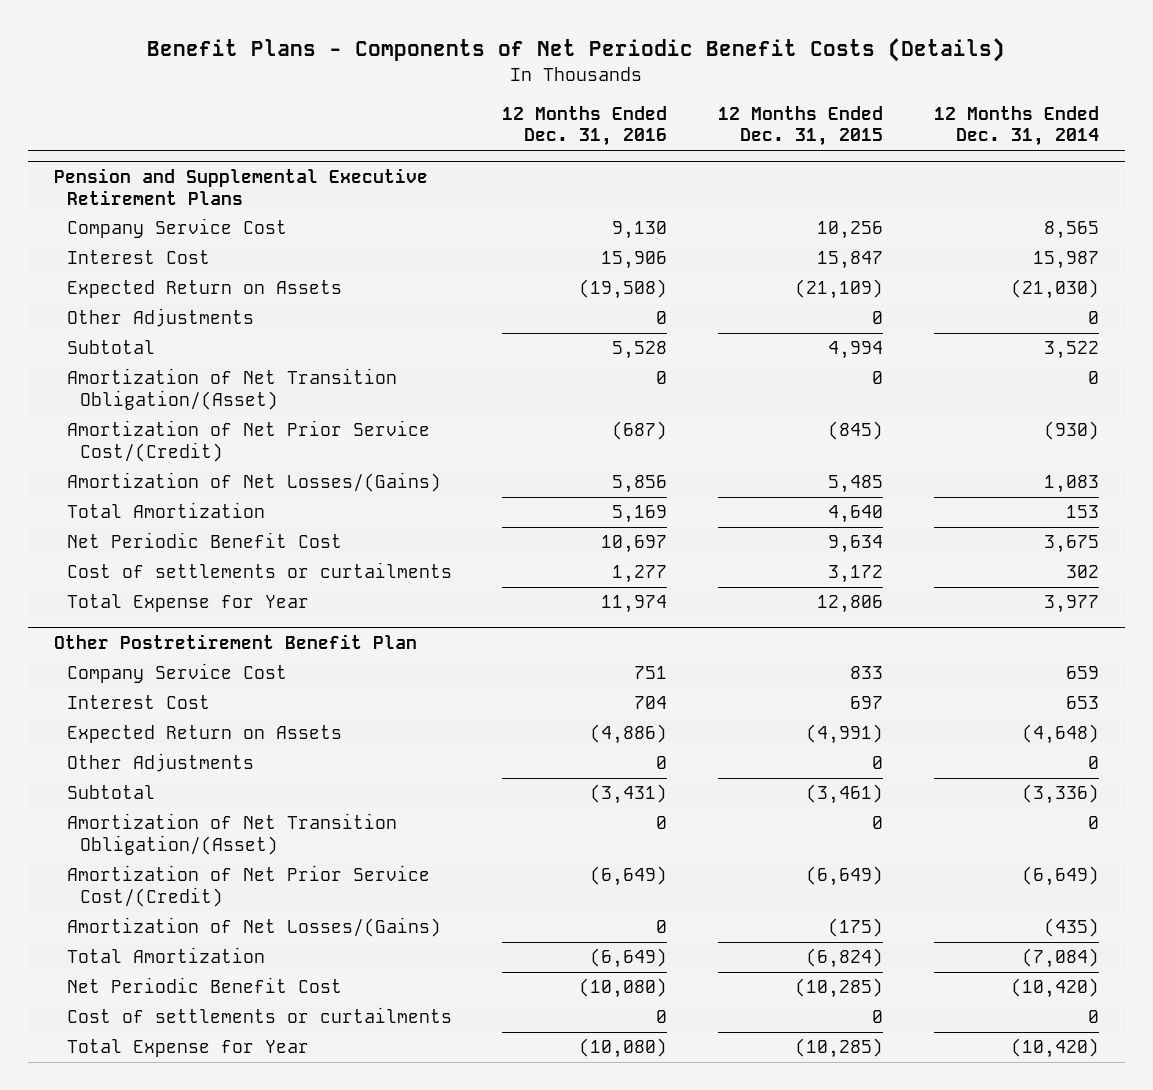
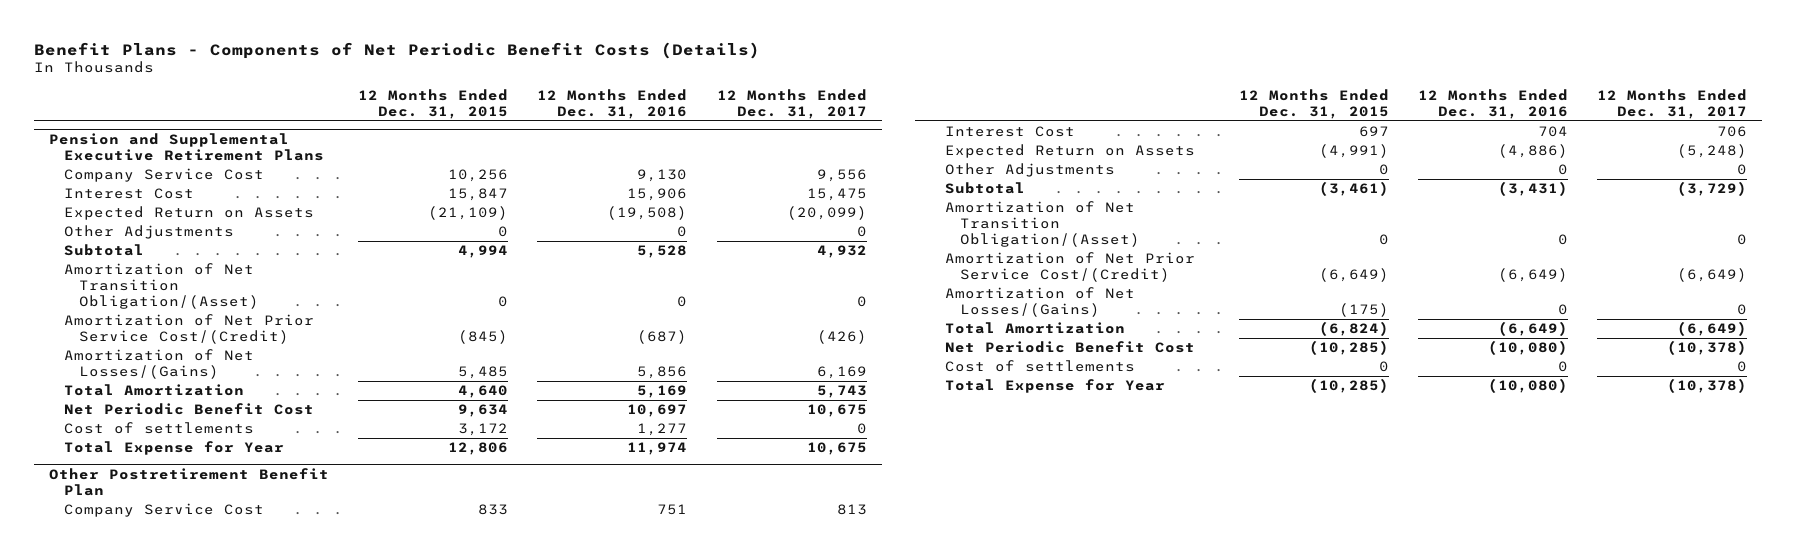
[934,105,1100,147] 12 Months Ended Dec. 31, 2014 -> none
none -> [716,89,867,119] 12 Months Ended Dec. 31, 2017
[66,562,452,579] Cost of settlements or curtailments -> [63,422,254,435] Cost of settlements
[66,1007,452,1024] Cost of settlements or curtailments -> [944,360,1135,373] Cost of settlements

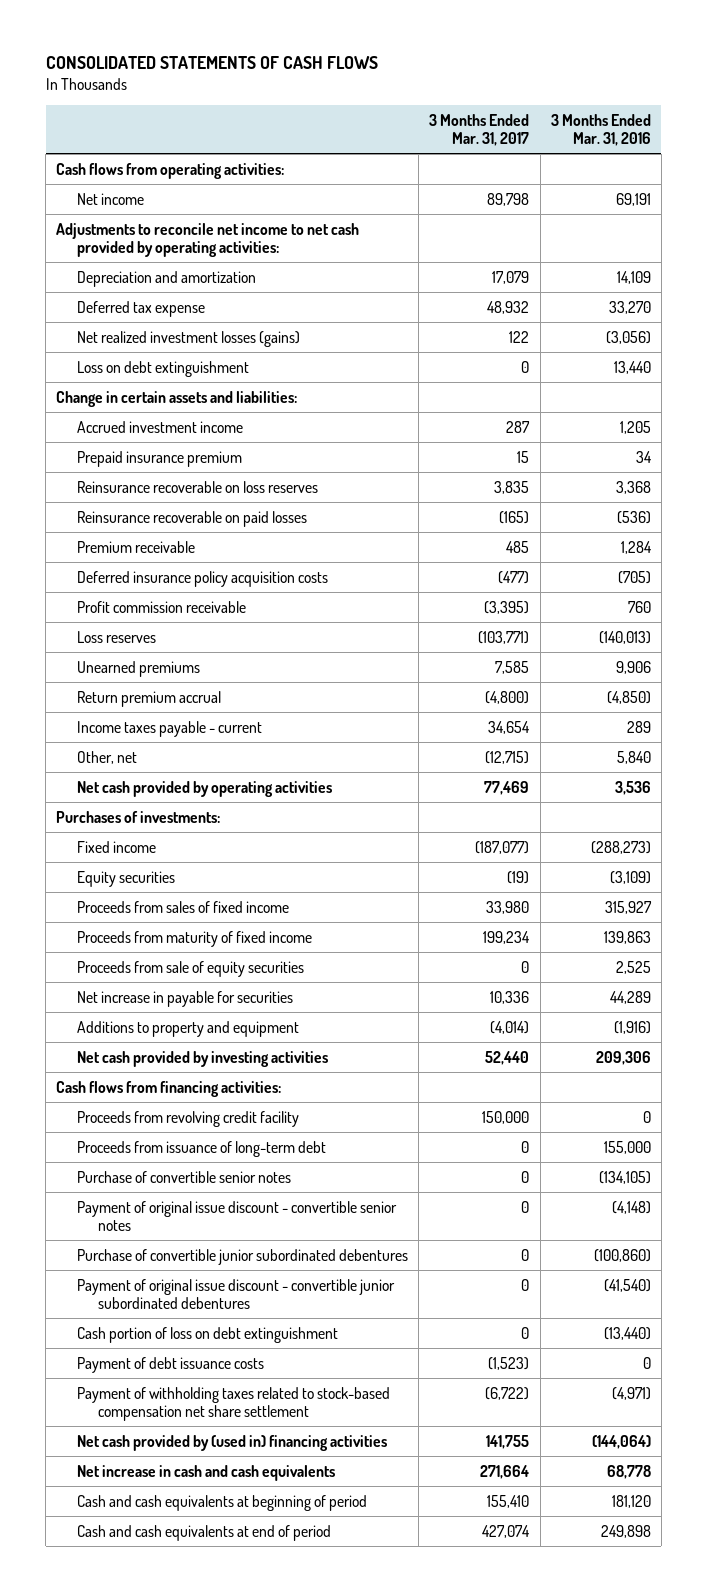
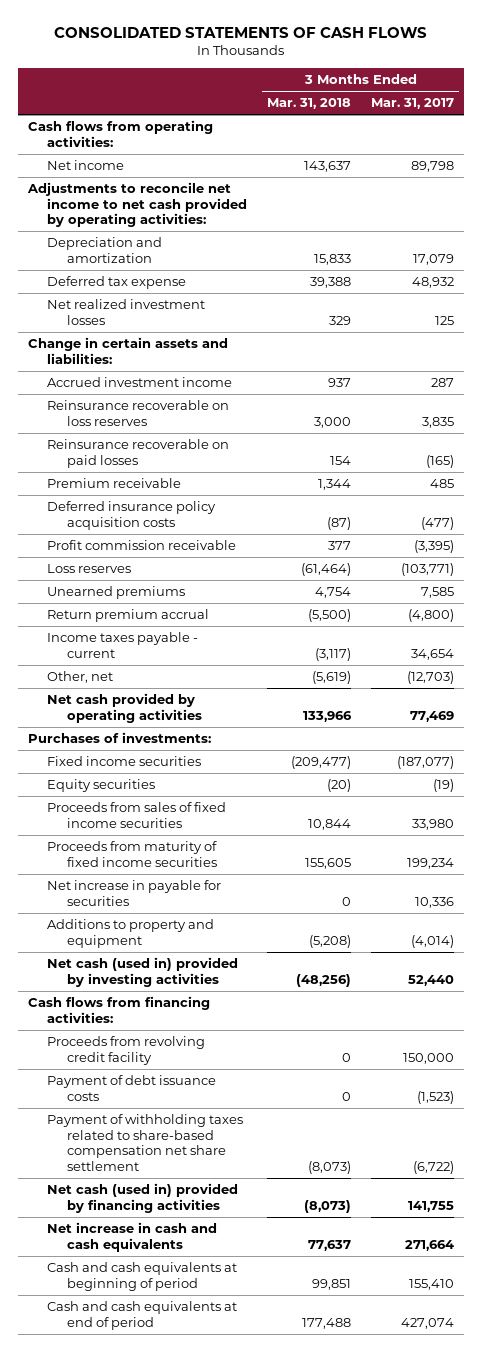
[550,113,651,147] 3 Months Ended Mar. 31, 2016 -> none
none -> [267,98,352,110] Mar. 31, 2018
[76,360,249,377] Loss on debt extinguishment -> none
[76,330,300,347] Net realized investment losses (gains) -> [47,298,206,325] Net realized investment losses
[509,330,530,343] 122 -> [434,315,454,325] 125
[76,450,242,467] Prepaid insurance premium -> none
[485,750,530,764] (12,715) -> [406,670,454,684] (12,703)
[76,840,156,853] Fixed income -> [47,755,202,766] Fixed income securities
[76,960,304,977] Proceeds from sale of equity securities -> none
[76,900,289,913] Proceeds from sales of fixed income -> [47,801,227,828] Proceeds from sales of fixed income securities
[76,930,312,947] Proceeds from maturity of fixed income -> [47,840,218,867] Proceeds from maturity of fixed income securities
[76,1050,328,1067] Net cash provided by investing activities -> [47,956,239,987] Net cash (used in) provided by investing activities
[76,1140,326,1157] Proceeds from issuance of long-term debt -> none
[76,1170,291,1183] Purchase of convertible senior notes -> none
[76,1200,397,1231] Payment of original issue discount - convertible senior notes -> none
[76,1248,408,1265] Purchase of convertible junior subordinated debentures -> none
[76,1278,395,1309] Payment of original issue discount - convertible junior subordinated debentures -> none
[76,1326,338,1343] Cash portion of loss on debt extinguishment -> none
[76,1386,390,1421] Payment of withholding taxes related to stock-based compensation net share settlement -> [47,1113,244,1172] Payment of withholding taxes related to share-based compensation net share settlement
[76,1434,387,1451] Net cash provided by (used in) financing activities -> [47,1182,239,1213] Net cash (used in) provided by financing activities

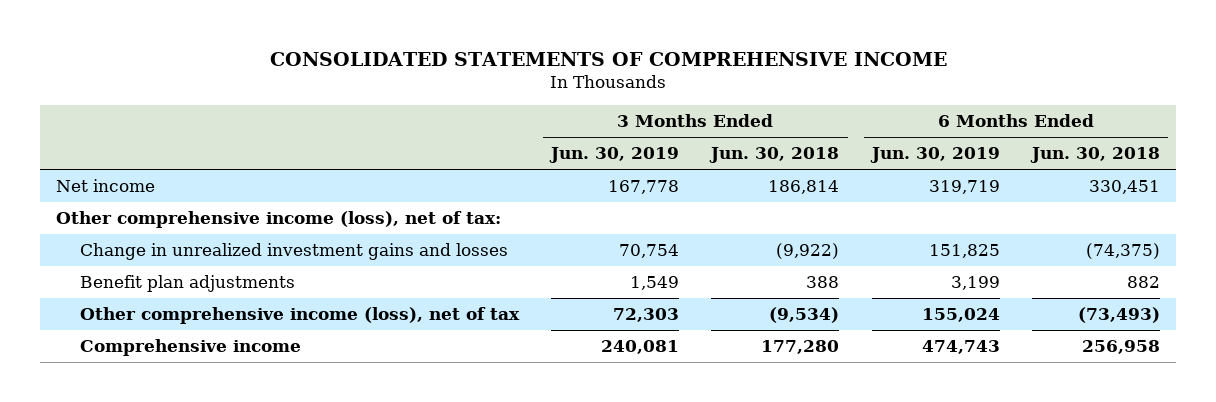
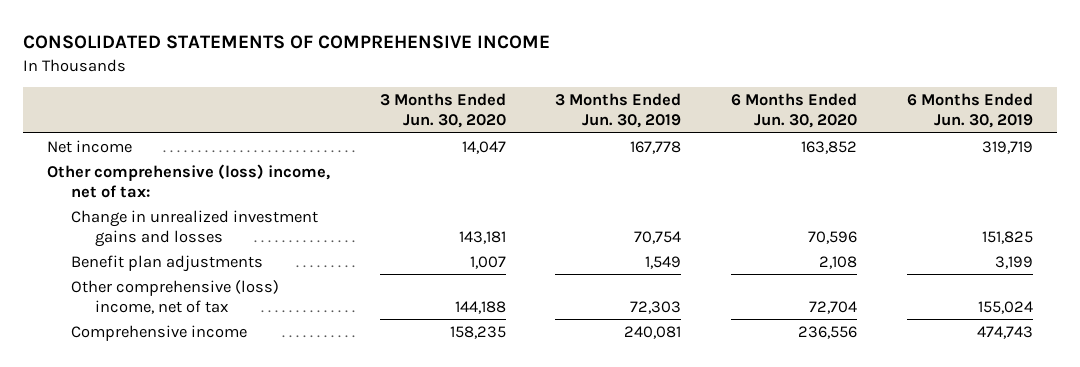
[709,147,840,164] Jun. 30, 2018 -> none
[1029,147,1160,164] Jun. 30, 2018 -> none
none -> [379,92,506,129] 3 Months Ended Jun. 30, 2020
none -> [731,92,858,129] 6 Months Ended Jun. 30, 2020
[55,211,501,229] Other comprehensive income (loss), net of tax: -> [47,163,331,199] Other comprehensive (loss) income, net of tax:
[80,307,521,325] Other comprehensive income (loss), net of tax -> [71,279,280,315] Other comprehensive (loss) income, net of tax

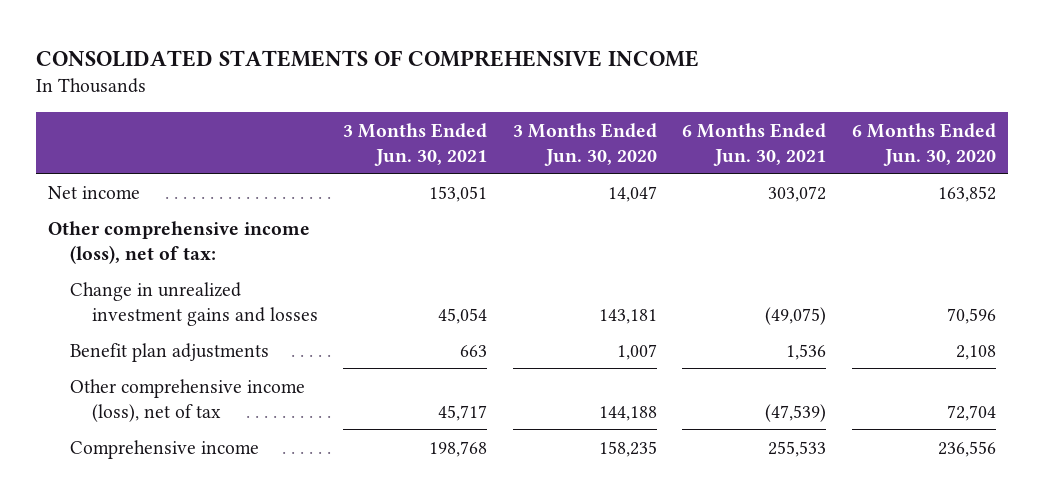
[555,92,682,129] 3 Months Ended Jun. 30, 2019 -> none
[906,92,1033,129] 6 Months Ended Jun. 30, 2019 -> none
none -> [343,122,488,166] 3 Months Ended Jun. 30, 2021
none -> [682,122,827,166] 6 Months Ended Jun. 30, 2021
[47,163,331,199] Other comprehensive (loss) income, net of tax: -> [48,220,311,264] Other comprehensive income (loss), net of tax:
[71,279,280,315] Other comprehensive (loss) income, net of tax -> [70,378,306,422] Other comprehensive income (loss), net of tax

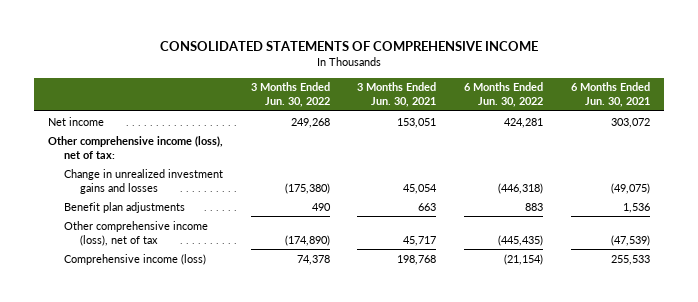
[512,122,657,166] 3 Months Ended Jun. 30, 2020 -> none
[851,122,996,166] 6 Months Ended Jun. 30, 2020 -> none
none -> [250,82,330,108] 3 Months Ended Jun. 30, 2022
none -> [464,82,544,108] 6 Months Ended Jun. 30, 2022
[70,439,260,459] Comprehensive income -> [63,253,206,265] Comprehensive income (loss)

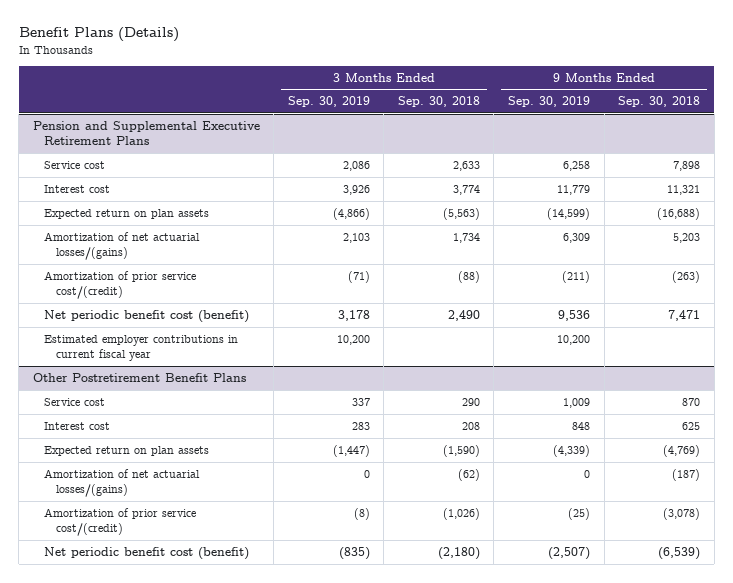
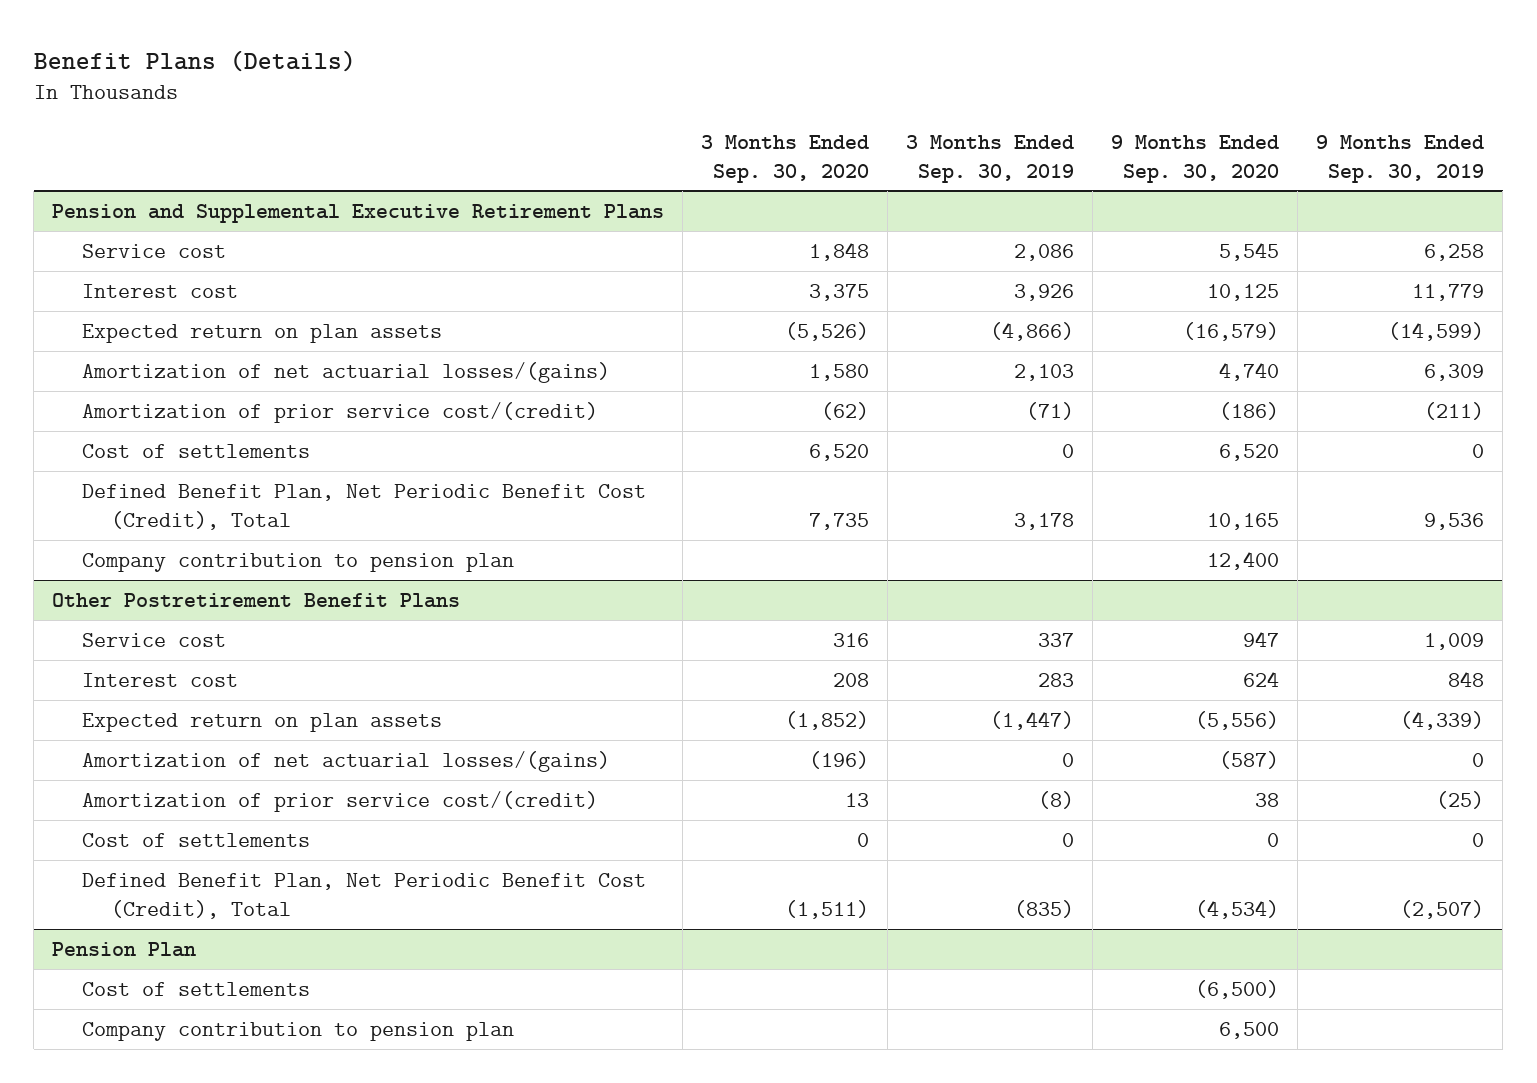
[397,96,480,108] Sep. 30, 2018 -> none
[618,96,701,108] Sep. 30, 2018 -> none
none -> [701,134,870,183] 3 Months Ended Sep. 30, 2020
none -> [1111,134,1280,183] 9 Months Ended Sep. 30, 2020
[44,334,239,361] Estimated employer contributions in current fiscal year -> none
none -> [81,443,310,458] Cost of settlements
[44,309,250,323] Net periodic benefit cost (benefit) -> [81,483,646,530] Defined Benefit Plan, Net Periodic Benefit Cost (Credit), Total
none -> [81,552,514,572] Company contribution to pension plan
none -> [81,832,310,847] Cost of settlements
[44,546,250,560] Net periodic benefit cost (benefit) -> [81,872,646,919] Defined Benefit Plan, Net Periodic Benefit Cost (Credit), Total
none -> [52,941,197,957] Pension Plan
none -> [81,981,310,996] Cost of settlements
none -> [81,1021,514,1041] Company contribution to pension plan

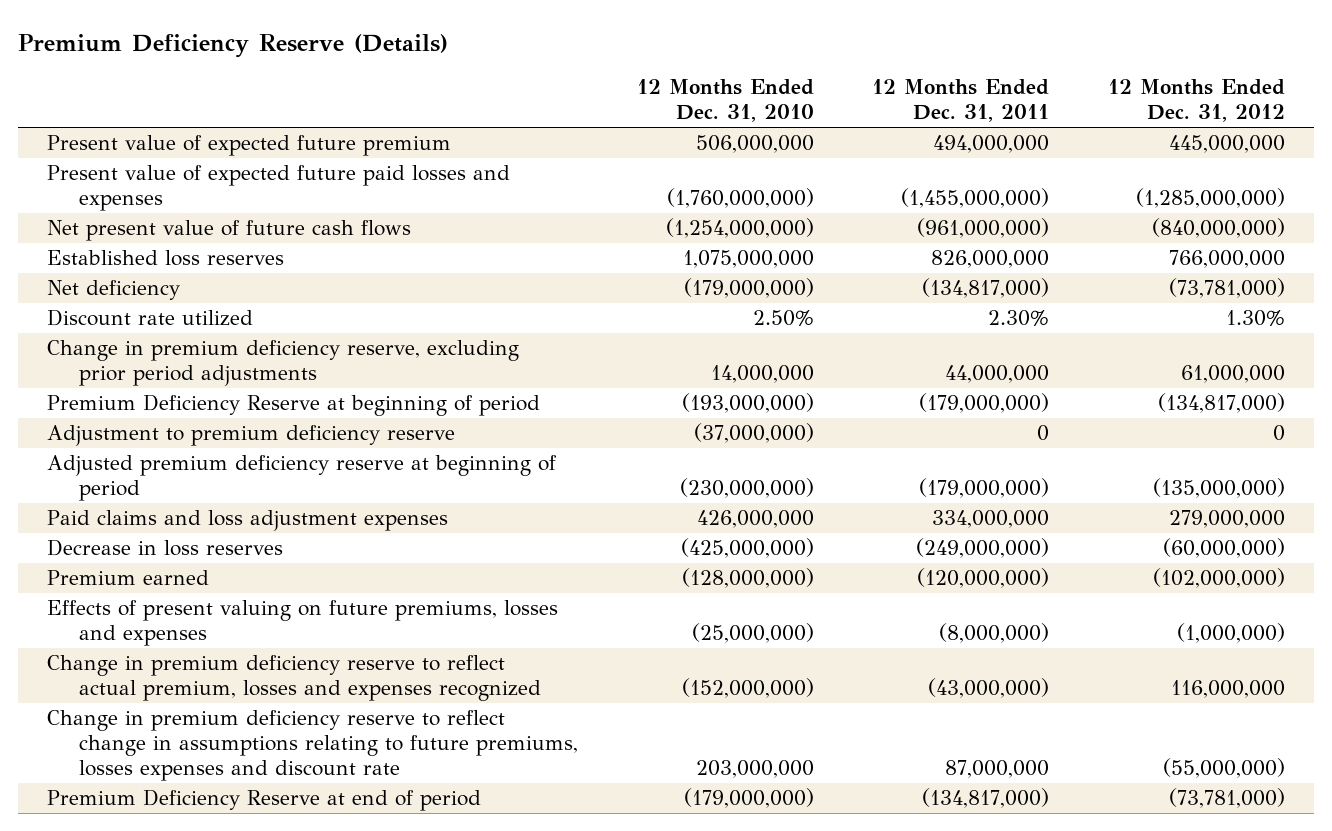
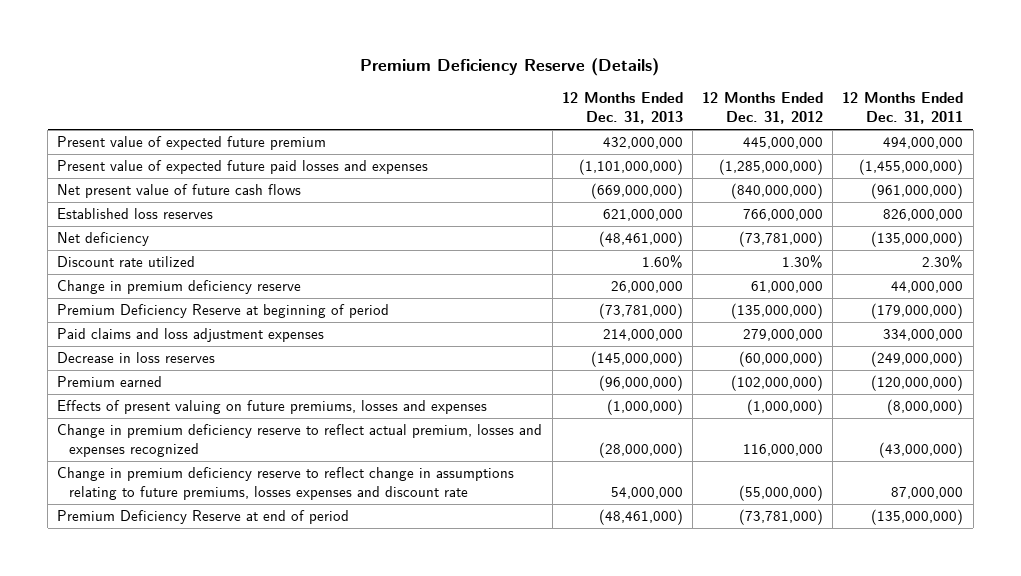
[636,79,814,123] 12 Months Ended Dec. 31, 2010 -> none
none -> [561,92,683,125] 12 Months Ended Dec. 31, 2013
[922,278,1050,299] (134,817,000) -> [871,231,964,248] (135,000,000)
[47,425,456,447] Adjustment to premium deficiency reserve -> none
[47,455,558,502] Adjusted premium deficiency reserve at beginning of period -> none
[47,340,520,387] Change in premium deficiency reserve, excluding prior period adjustments -> [57,280,302,295] Change in premium deficiency reserve
[1157,393,1285,414] (134,817,000) -> [731,303,824,320] (135,000,000)
[922,788,1050,809] (134,817,000) -> [871,509,964,526] (135,000,000)

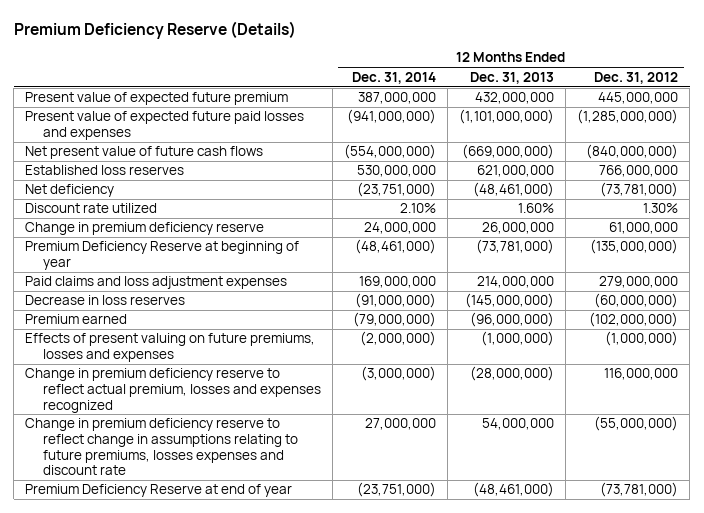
[842,92,964,125] 12 Months Ended Dec. 31, 2011 -> none
none -> [352,71,437,84] Dec. 31, 2014
[57,304,390,319] Premium Deficiency Reserve at beginning of period -> [25,241,300,271] Premium Deficiency Reserve at beginning of year
[57,510,350,525] Premium Deficiency Reserve at end of period -> [25,484,293,498] Premium Deficiency Reserve at end of year

